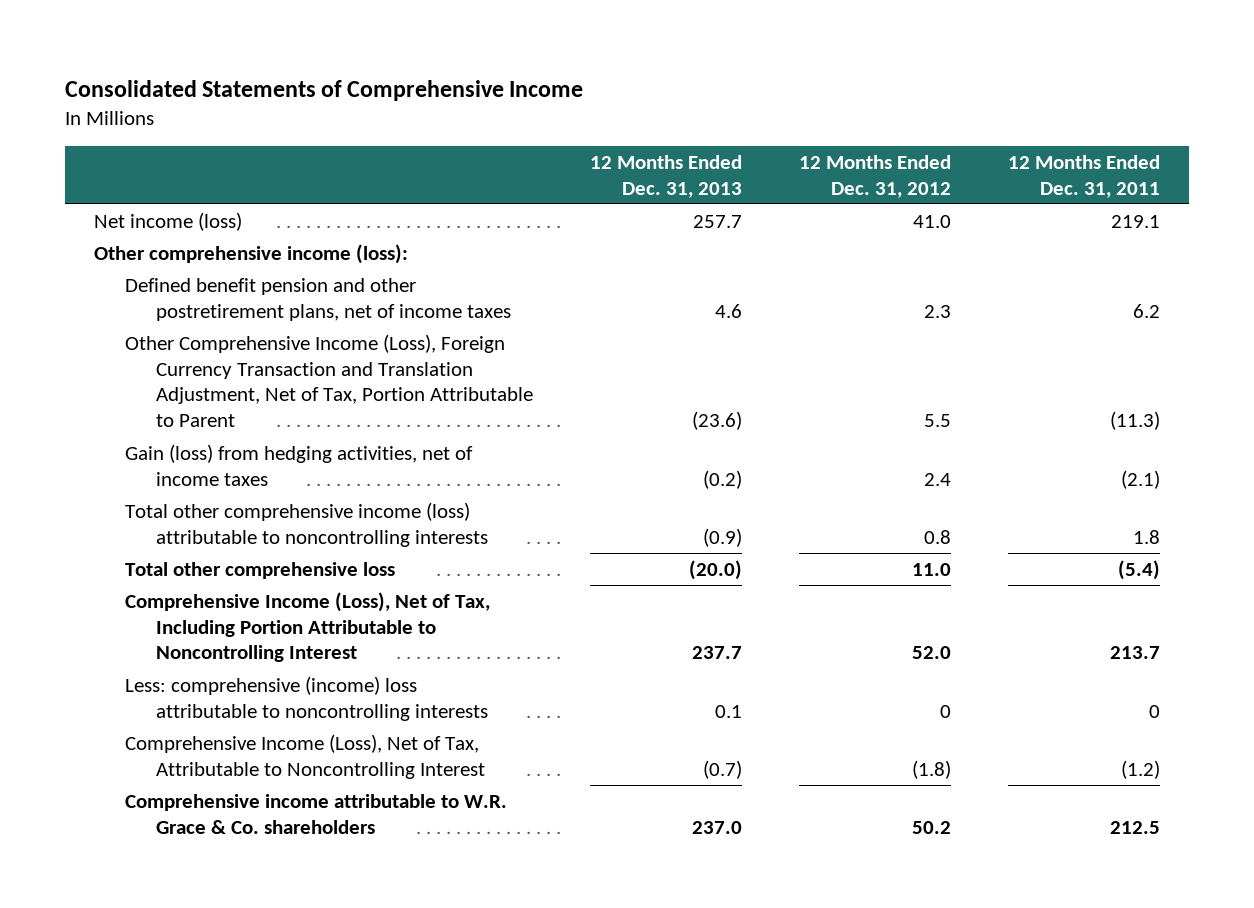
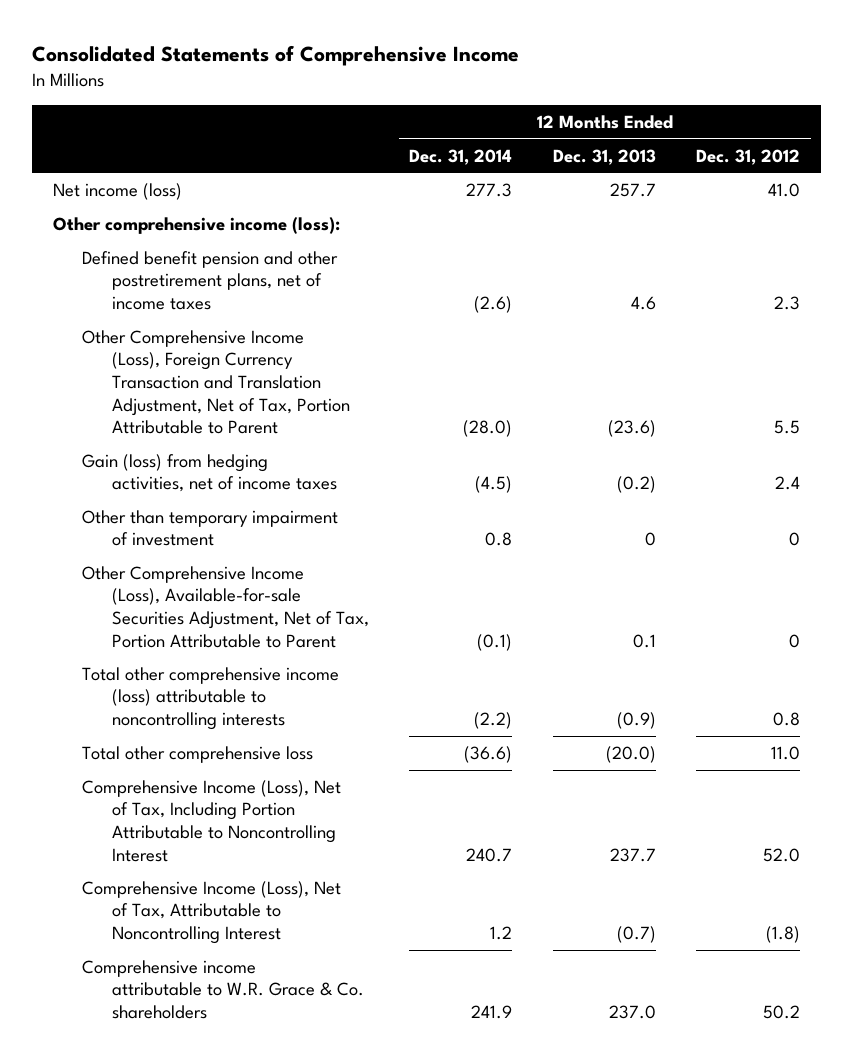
[1008,154,1161,198] 12 Months Ended Dec. 31, 2011 -> none
none -> [409,148,513,165] Dec. 31, 2014
none -> [82,509,339,547] Other than temporary impairment of investment
none -> [82,565,369,648] Other Comprehensive Income (Loss), Available-for-sale Securities Adjustment, Net of Tax, Portion Attributable to Parent
[124,675,488,721] Less: comprehensive (income) loss attributable to noncontrolling interests -> none

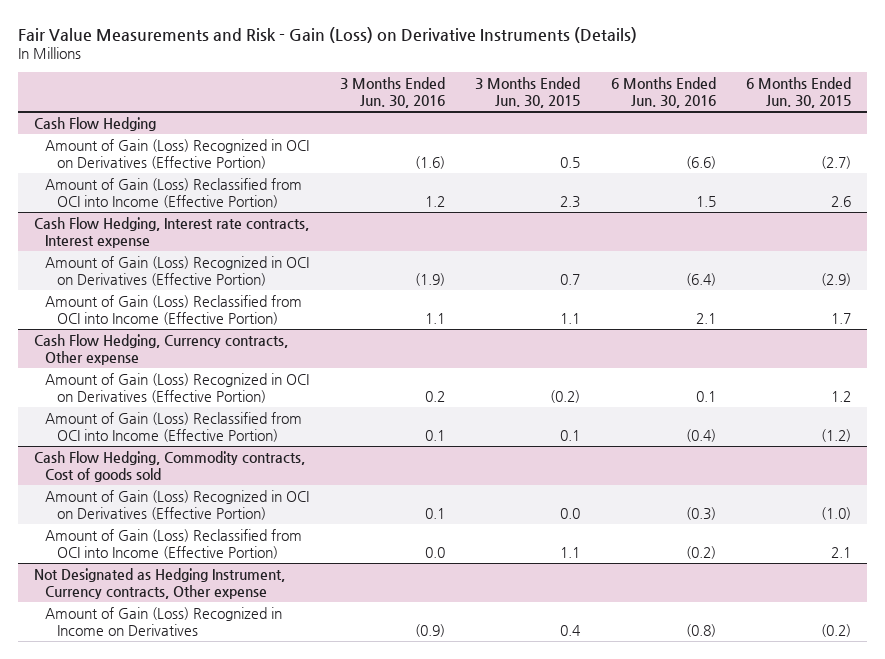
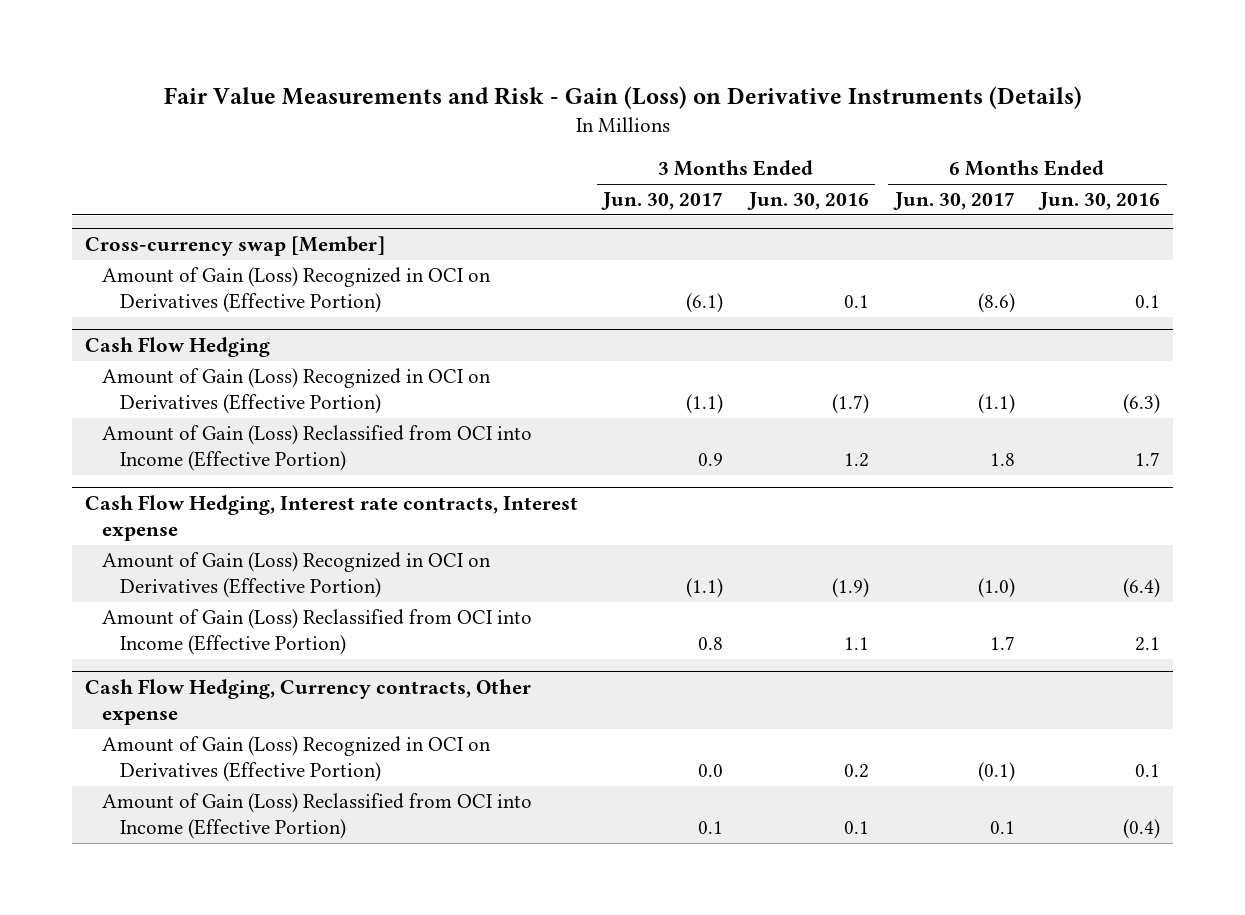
[475,76,581,108] 3 Months Ended Jun. 30, 2015 -> none
[746,76,852,108] 6 Months Ended Jun. 30, 2015 -> none
none -> [601,192,724,211] Jun. 30, 2017
none -> [892,192,1015,211] Jun. 30, 2017
none -> [84,236,385,257] Cross-currency swap [Member]
none -> [102,267,492,314] Amount of Gain (Loss) Recognized in OCI on Derivatives (Effective Portion)
[414,155,445,169] (1.6) -> [832,394,870,415] (1.7)
[685,155,716,169] (6.6) -> [1123,394,1161,415] (6.3)
[695,195,716,207] 1.5 -> [1135,452,1161,467] 1.7
[33,450,305,482] Cash Flow Hedging, Commodity contracts, Cost of goods sold -> none
[45,489,310,520] Amount of Gain (Loss) Recognized in OCI on Derivatives (Effective Portion) -> none
[45,528,303,559] Amount of Gain (Loss) Reclassified from OCI into Income (Effective Portion) -> none
[33,567,285,599] Not Designated as Hedging Instrument, Currency contracts, Other expense -> none
[45,606,283,636] Amount of Gain (Loss) Recognized in Income on Derivatives -> none

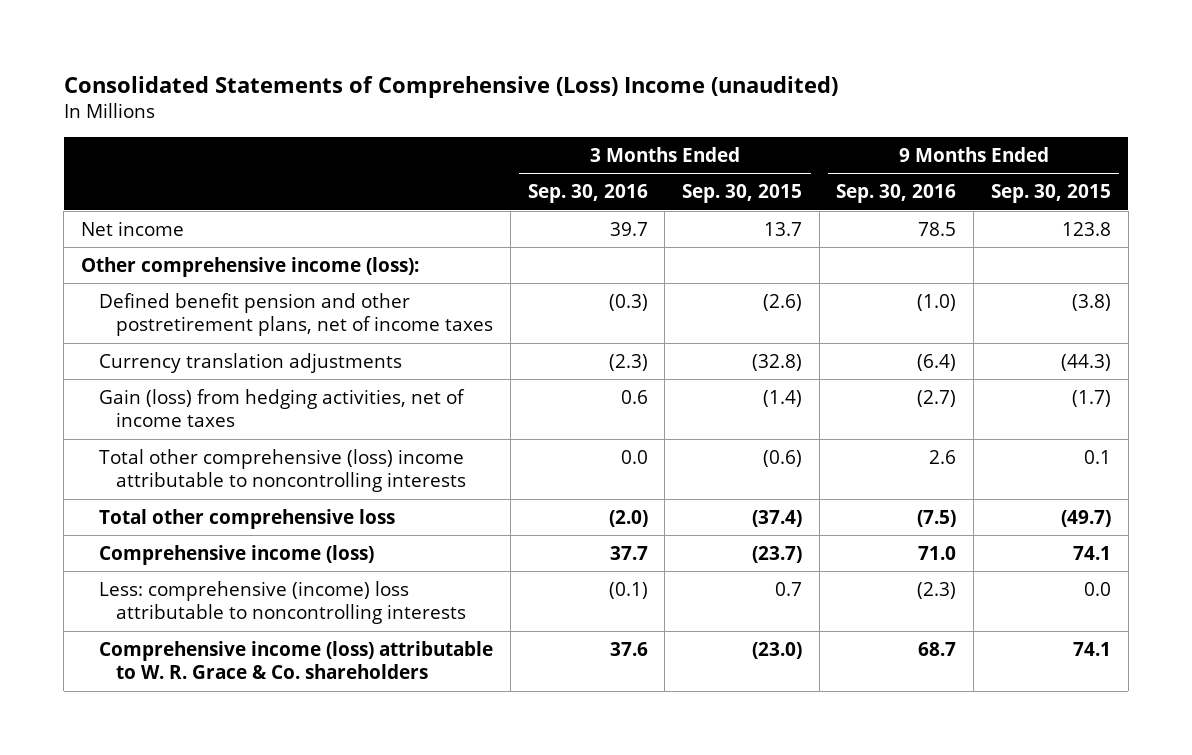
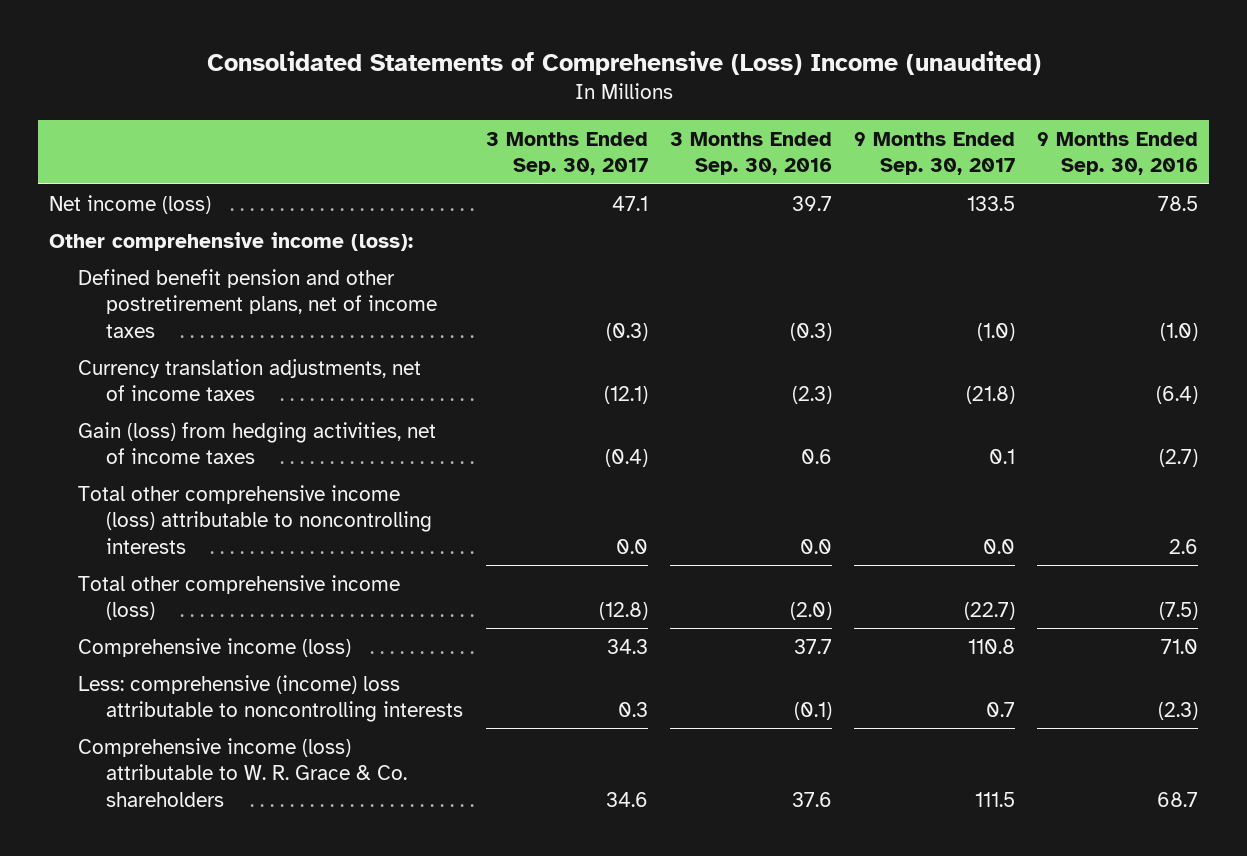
[682,184,803,204] Sep. 30, 2015 -> none
[990,184,1111,204] Sep. 30, 2015 -> none
none -> [485,131,648,176] 3 Months Ended Sep. 30, 2017
none -> [853,131,1015,176] 9 Months Ended Sep. 30, 2017
[80,220,184,236] Net income -> [49,194,212,214] Net income (loss)
[98,352,402,373] Currency translation adjustments -> [77,358,421,402] Currency translation adjustments, net of income taxes
[98,448,467,493] Total other comprehensive (loss) income attributable to noncontrolling interests -> [77,484,433,554] Total other comprehensive income (loss) attributable to noncontrolling interests
[98,508,395,529] Total other comprehensive loss -> [77,574,400,621] Total other comprehensive income (loss)

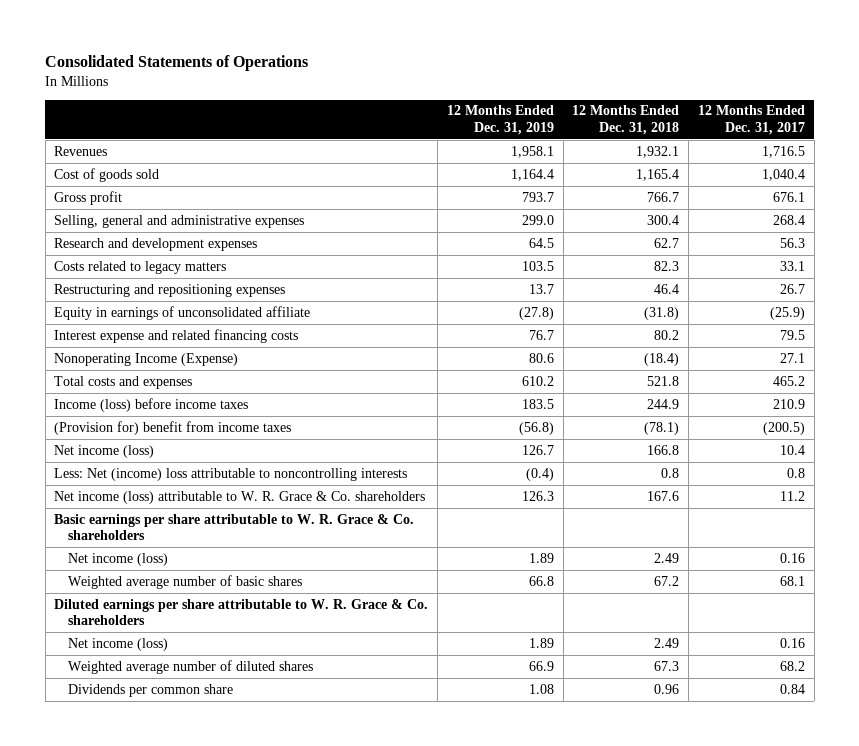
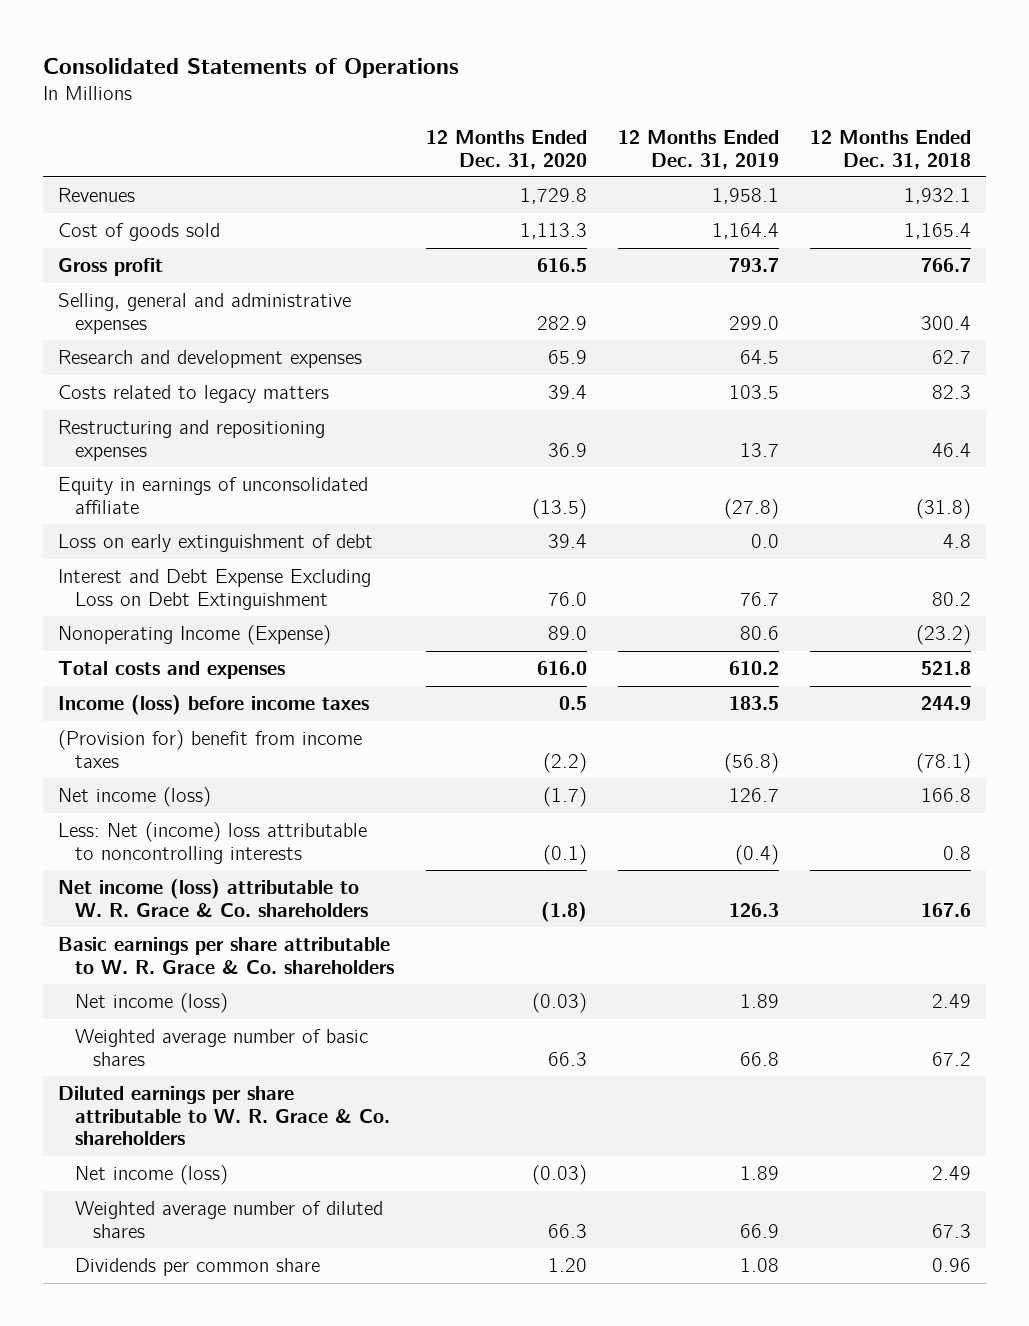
[697,105,805,136] 12 Months Ended Dec. 31, 2017 -> none
none -> [425,129,587,169] 12 Months Ended Dec. 31, 2020
none -> [58,534,374,553] Loss on early extinguishment of debt
[54,328,299,343] Interest expense and related financing costs -> [58,569,372,610] Interest and Debt Expense Excluding Loss on Debt Extinguishment
[644,352,680,366] (18.4) -> [915,625,971,646] (23.2)

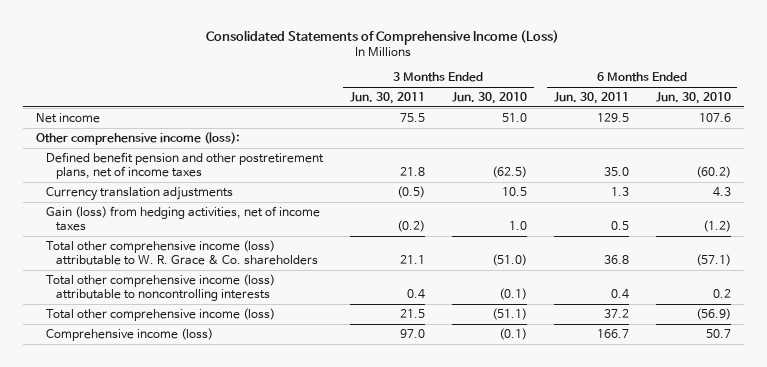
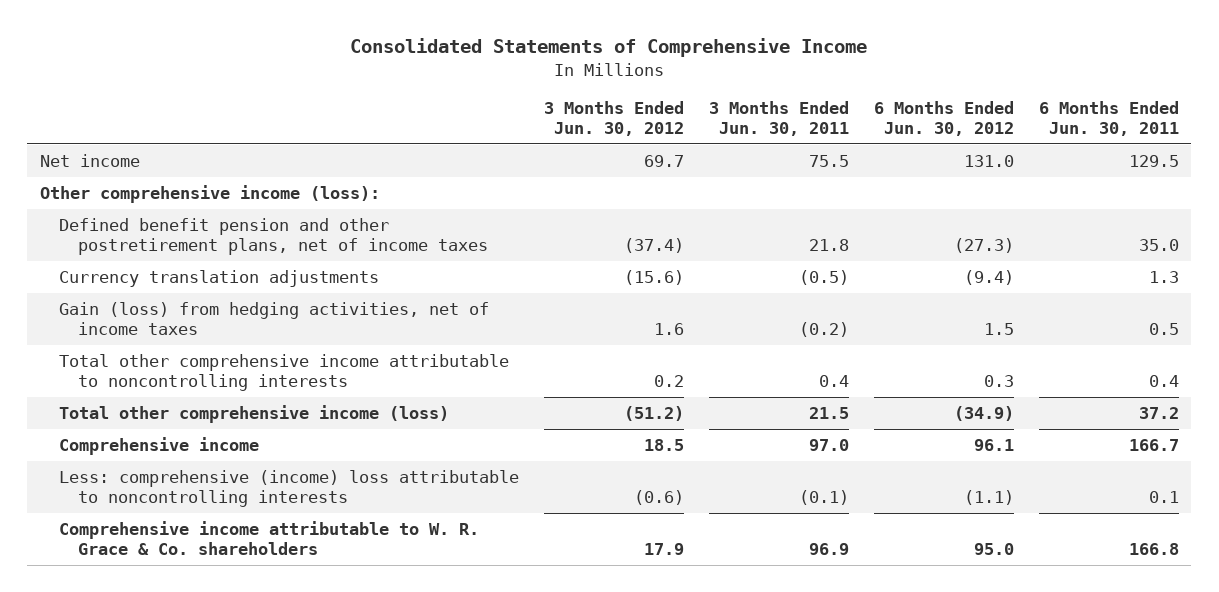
[206,29,560,45] Consolidated Statements of Comprehensive Income (Loss) -> [350,38,868,58] Consolidated Statements of Comprehensive Income
[451,92,527,105] Jun. 30, 2010 -> none
[655,92,731,105] Jun. 30, 2010 -> none
none -> [543,101,684,137] 3 Months Ended Jun. 30, 2012
none -> [873,101,1014,137] 6 Months Ended Jun. 30, 2012
[46,240,319,265] Total other comprehensive income (loss) attributable to W. R. Grace & Co. shareholders -> none
[46,274,276,301] Total other comprehensive income (loss) attributable to noncontrolling interests -> [58,353,509,391] Total other comprehensive income attributable to noncontrolling interests
none -> [58,436,259,455] Comprehensive income
none -> [58,469,519,507] Less: comprehensive (income) loss attributable to noncontrolling interests
[46,328,214,342] Comprehensive income (loss) -> [58,520,479,555] Comprehensive income attributable to W. R. Grace & Co. shareholders
[400,329,426,339] 97.0 -> [808,542,849,555] 96.9
[596,329,629,339] 166.7 -> [1128,542,1179,555] 166.8

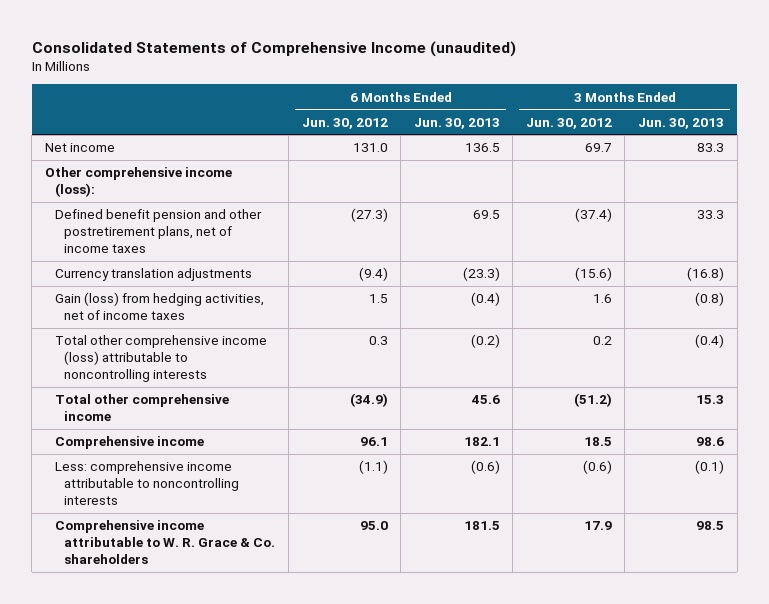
[350,38,868,58] Consolidated Statements of Comprehensive Income -> [31,40,516,57] Consolidated Statements of Comprehensive Income (unaudited)
[708,101,849,137] 3 Months Ended Jun. 30, 2011 -> none
[1038,101,1179,137] 6 Months Ended Jun. 30, 2011 -> none
none -> [413,117,500,129] Jun. 30, 2013
none -> [637,117,724,129] Jun. 30, 2013
[58,353,509,391] Total other comprehensive income attributable to noncontrolling interests -> [54,335,267,382] Total other comprehensive income (loss) attributable to noncontrolling interests
[58,404,449,423] Total other comprehensive income (loss) -> [54,394,229,422] Total other comprehensive income
[58,469,519,507] Less: comprehensive (income) loss attributable to noncontrolling interests -> [54,461,240,505] Less: comprehensive income attributable to noncontrolling interests

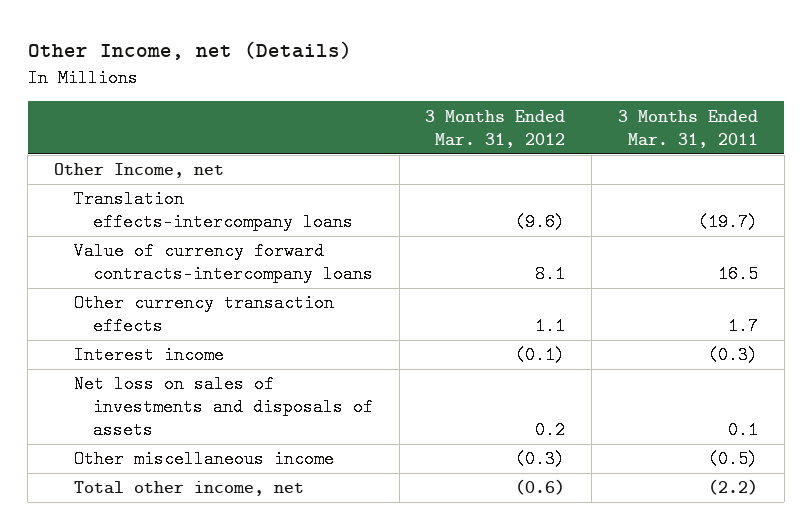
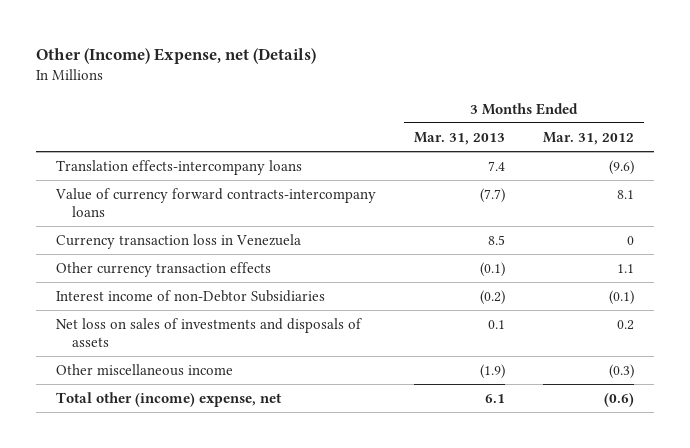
[27,41,352,61] Other Income, net (Details) -> [36,47,317,64] Other (Income) Expense, net (Details)
[617,109,758,148] 3 Months Ended Mar. 31, 2011 -> none
none -> [414,131,506,145] Mar. 31, 2013
[54,163,225,179] Other Income, net -> none
none -> [55,233,301,249] Currency transaction loss in Venezuela
[73,346,224,365] Interest income -> [55,289,325,302] Interest income of non-Debtor Subsidiaries
[73,481,304,497] Total other income, net -> [55,391,282,407] Total other (income) expense, net

